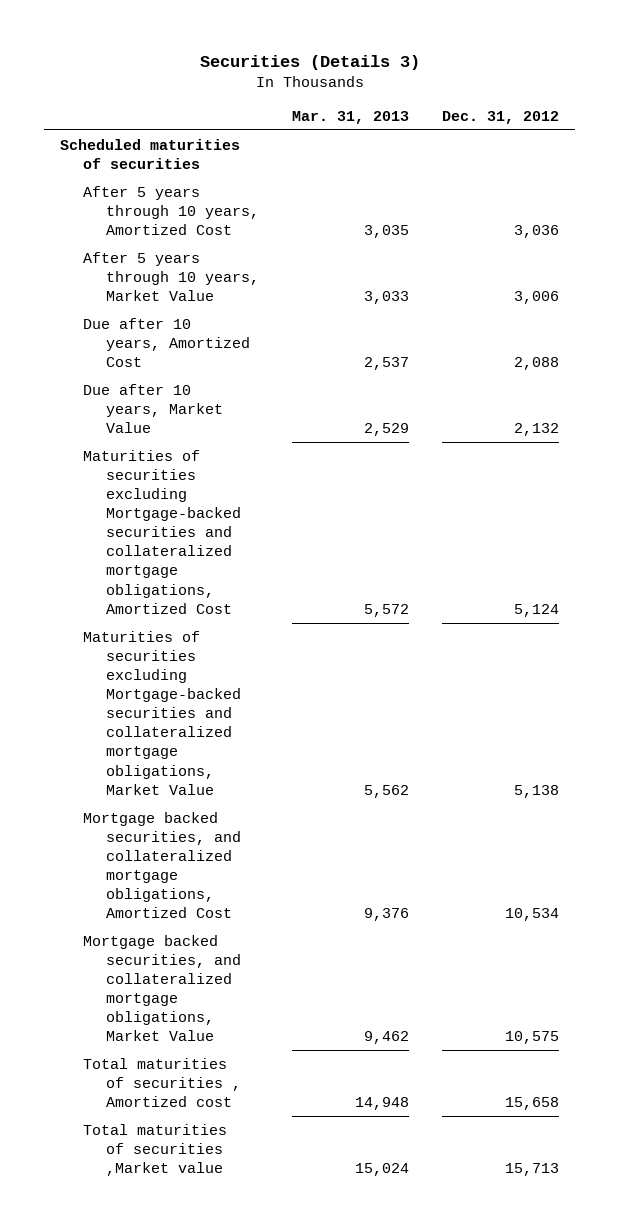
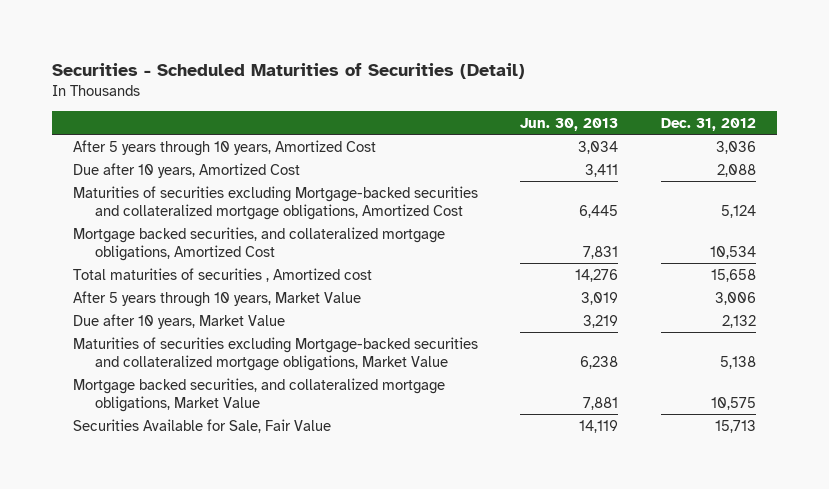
[199,55,420,71] Securities (Details 3) -> [51,62,525,79] Securities - Scheduled Maturities of Securities (Detail)
[292,110,410,124] Mar. 31, 2013 -> none
none -> [520,117,619,131] Jun. 30, 2013
[60,138,241,169] Scheduled maturities of securities -> none
[83,251,260,301] After 5 years through 10 years, Market Value -> [73,290,362,307] After 5 years through 10 years, Market Value
[83,383,224,433] Due after 10 years, Market Value -> [73,313,286,329] Due after 10 years, Market Value
[83,630,242,795] Maturities of securities excluding Mortgage-backed securities and collateralized mortgage obligations, Market Value -> [73,336,479,372] Maturities of securities excluding Mortgage-backed securities and collateralized mortgage obligations, Market Value
[83,934,242,1042] Mortgage backed securities, and collateralized mortgage obligations, Market Value -> [73,377,446,413] Mortgage backed securities, and collateralized mortgage obligations, Market Value
[83,1123,228,1176] Total maturities of securities ,Market value -> [73,418,332,433] Securities Available for Sale, Fair Value

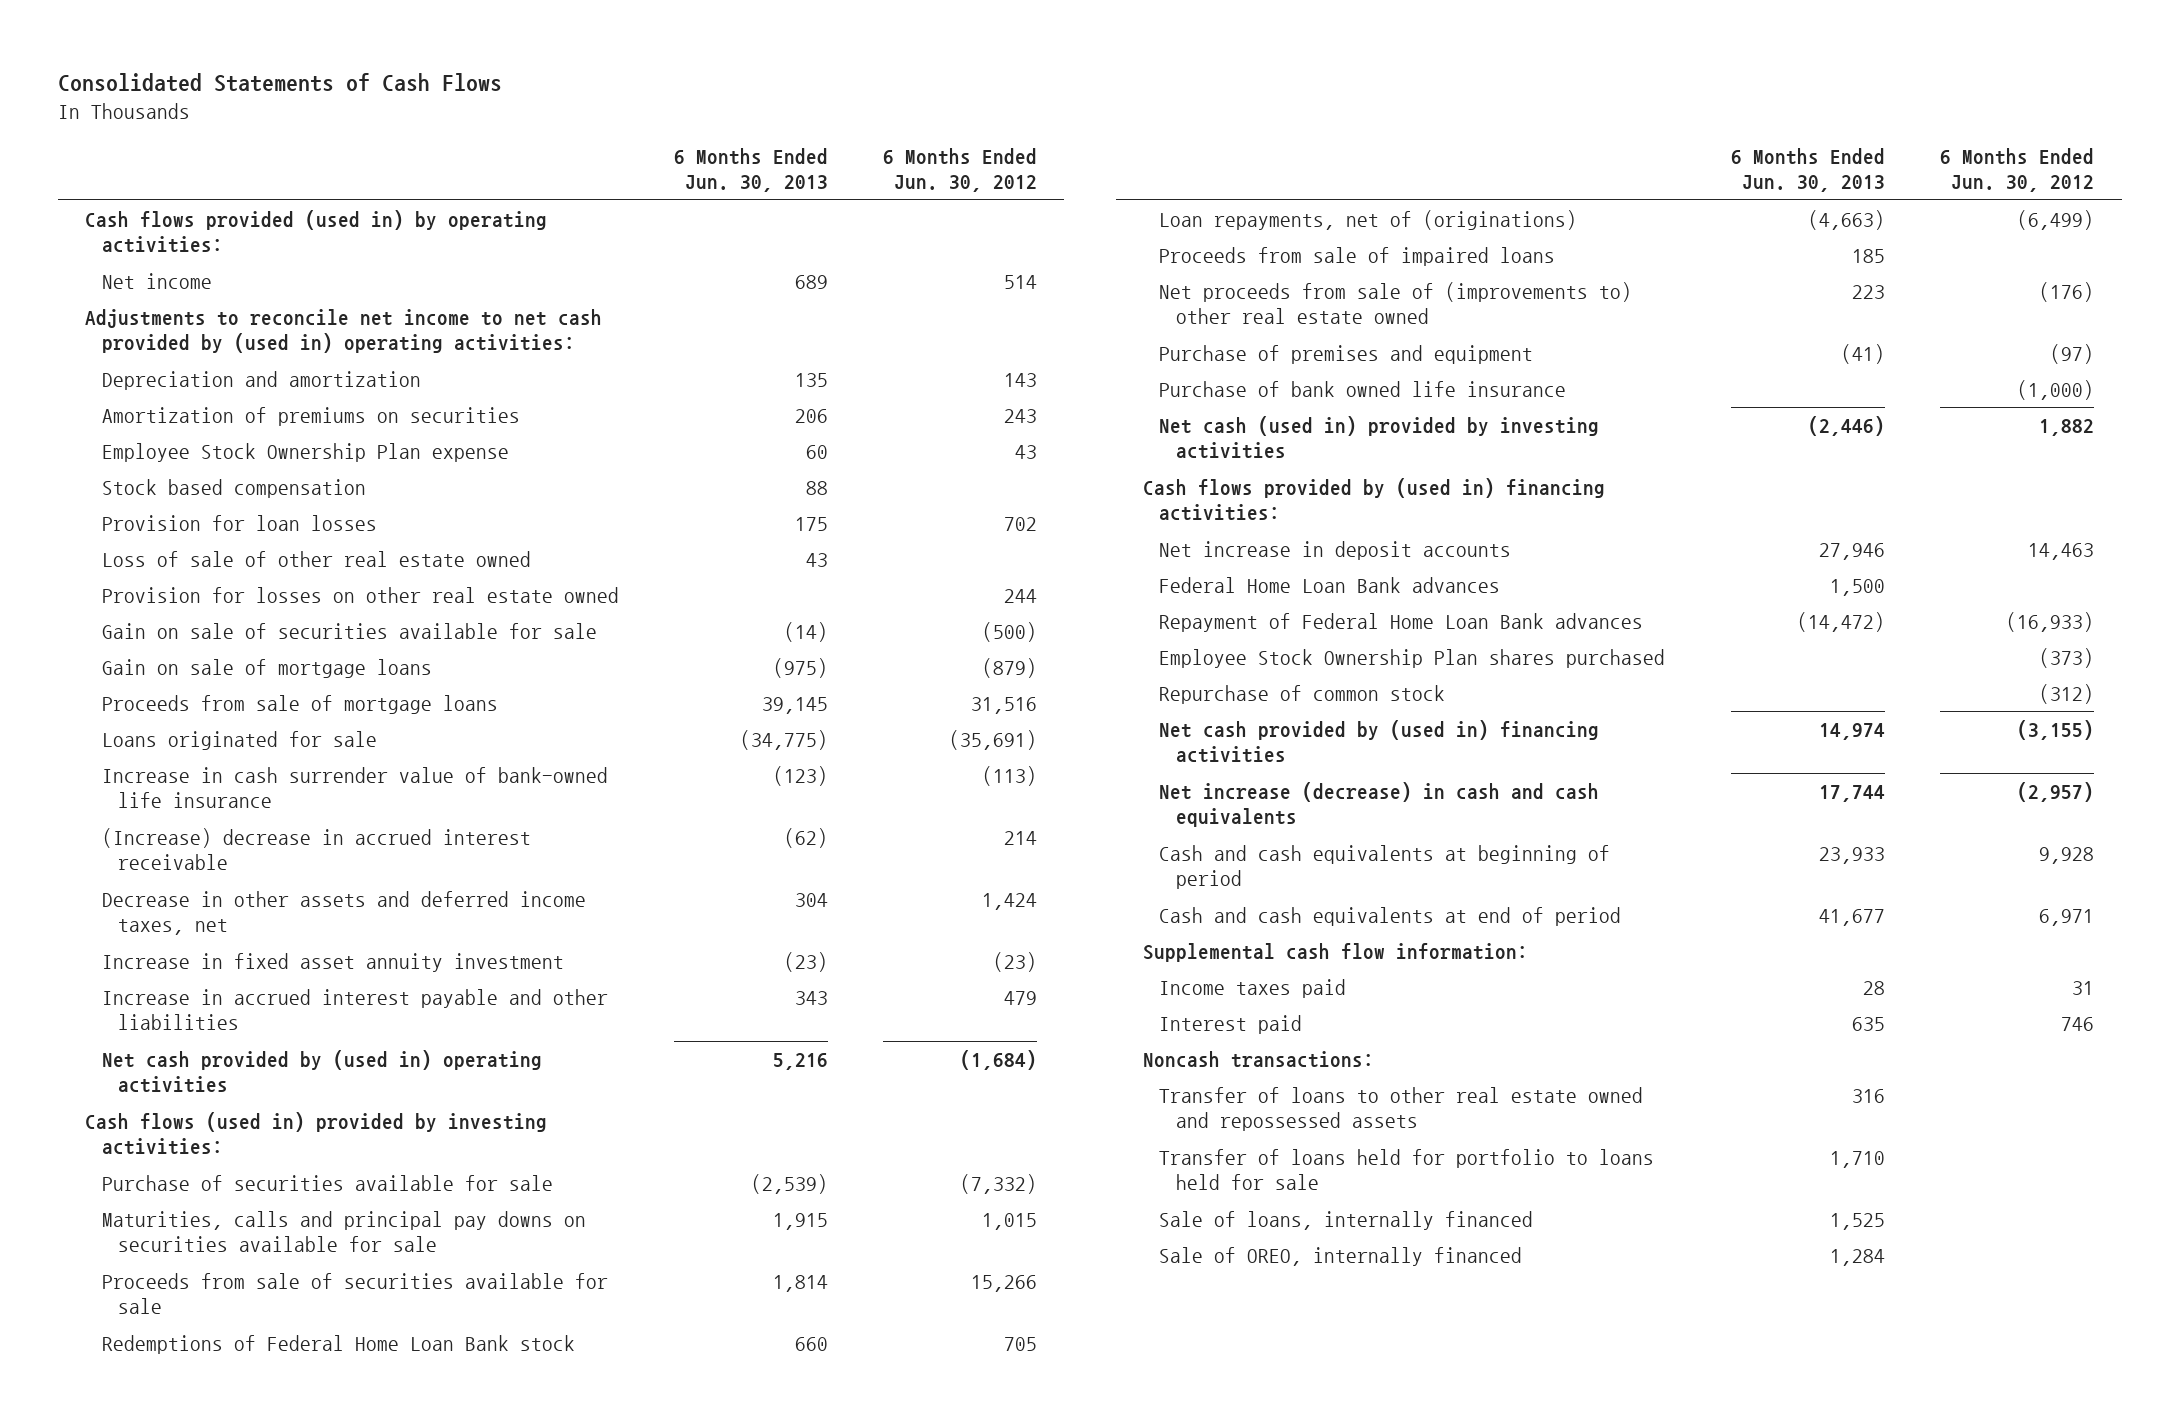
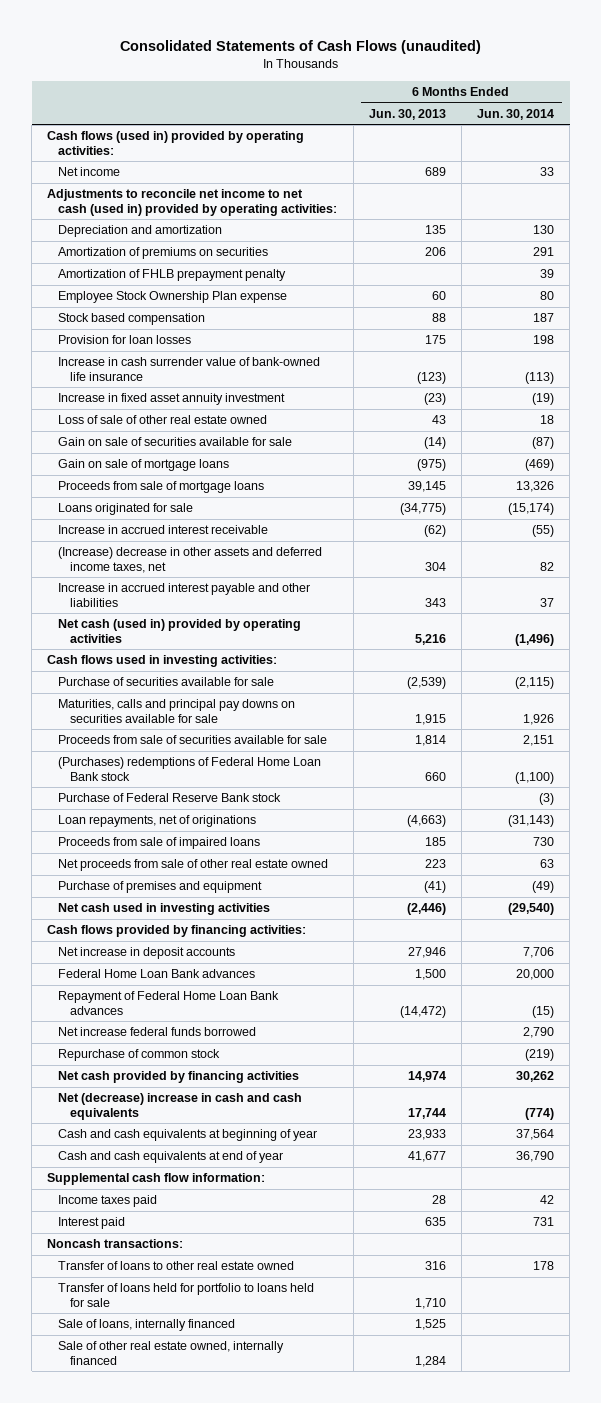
[57,72,502,92] Consolidated Statements of Cash Flows -> [119,40,481,55] Consolidated Statements of Cash Flows (unaudited)
[882,148,1037,193] 6 Months Ended Jun. 30, 2012 -> none
none -> [477,108,555,120] Jun. 30, 2014
[85,209,548,254] Cash flows provided (used in) by operating activities: -> [47,131,305,155] Cash flows (used in) provided by operating activities:
[85,308,603,354] Adjustments to reconcile net income to net cash provided by (used in) operating activities: -> [47,189,338,216] Adjustments to reconcile net income to net cash (used in) provided by operating activities:
none -> [58,269,287,282] Amortization of FHLB prepayment penalty
[101,766,608,809] Increase in cash surrender value of bank-owned life insurance -> [58,357,321,381] Increase in cash surrender value of bank-owned life insurance
[101,952,564,972] Increase in fixed asset annuity investment -> [58,393,286,406] Increase in fixed asset annuity investment
[101,586,619,603] Provision for losses on other real estate owned -> none
[101,827,531,871] (Increase) decrease in accrued interest receivable -> [58,525,269,535] Increase in accrued interest receivable
[101,890,586,936] Decrease in other assets and deferred income taxes, net -> [58,547,323,573] (Increase) decrease in other assets and deferred income taxes, net
[101,1049,542,1094] Net cash provided by (used in) operating activities -> [58,619,302,643] Net cash (used in) provided by operating activities
[85,1111,548,1156] Cash flows (used in) provided by investing activities: -> [47,655,278,668] Cash flows used in investing activities:
[101,1334,575,1354] Redemptions of Federal Home Loan Bank stock -> [58,757,322,781] (Purchases) redemptions of Federal Home Loan Bank stock
none -> [58,793,282,803] Purchase of Federal Reserve Bank stock
[1159,209,1578,230] Loan repayments, net of (originations) -> [58,815,257,828] Loan repayments, net of originations
[1159,281,1633,325] Net proceeds from sale of (improvements to) other real estate owned -> [58,859,329,872] Net proceeds from sale of other real estate owned
[1159,380,1567,397] Purchase of bank owned life insurance -> none
[1159,415,1600,460] Net cash (used in) provided by investing activities -> [58,903,271,916] Net cash used in investing activities
[1143,477,1606,522] Cash flows provided by (used in) financing activities: -> [47,925,307,938] Cash flows provided by financing activities:
[1159,648,1666,668] Employee Stock Ownership Plan shares purchased -> none
none -> [58,1027,257,1037] Net increase federal funds borrowed
[1159,719,1600,764] Net cash provided by (used in) financing activities -> [58,1071,300,1084] Net cash provided by financing activities
[1159,781,1600,828] Net increase (decrease) in cash and cash equivalents -> [58,1093,303,1120] Net (decrease) increase in cash and cash equivalents
[1159,844,1611,890] Cash and cash equivalents at beginning of period -> [58,1129,318,1142] Cash and cash equivalents at beginning of year
[1159,906,1622,926] Cash and cash equivalents at end of period -> [58,1151,284,1164] Cash and cash equivalents at end of year
[1159,1086,1644,1132] Transfer of loans to other real estate owned and repossessed assets -> [58,1261,295,1271] Transfer of loans to other real estate owned
[1159,1246,1523,1266] Sale of OREO, internally financed -> [58,1341,285,1365] Sale of other real estate owned, internally financed

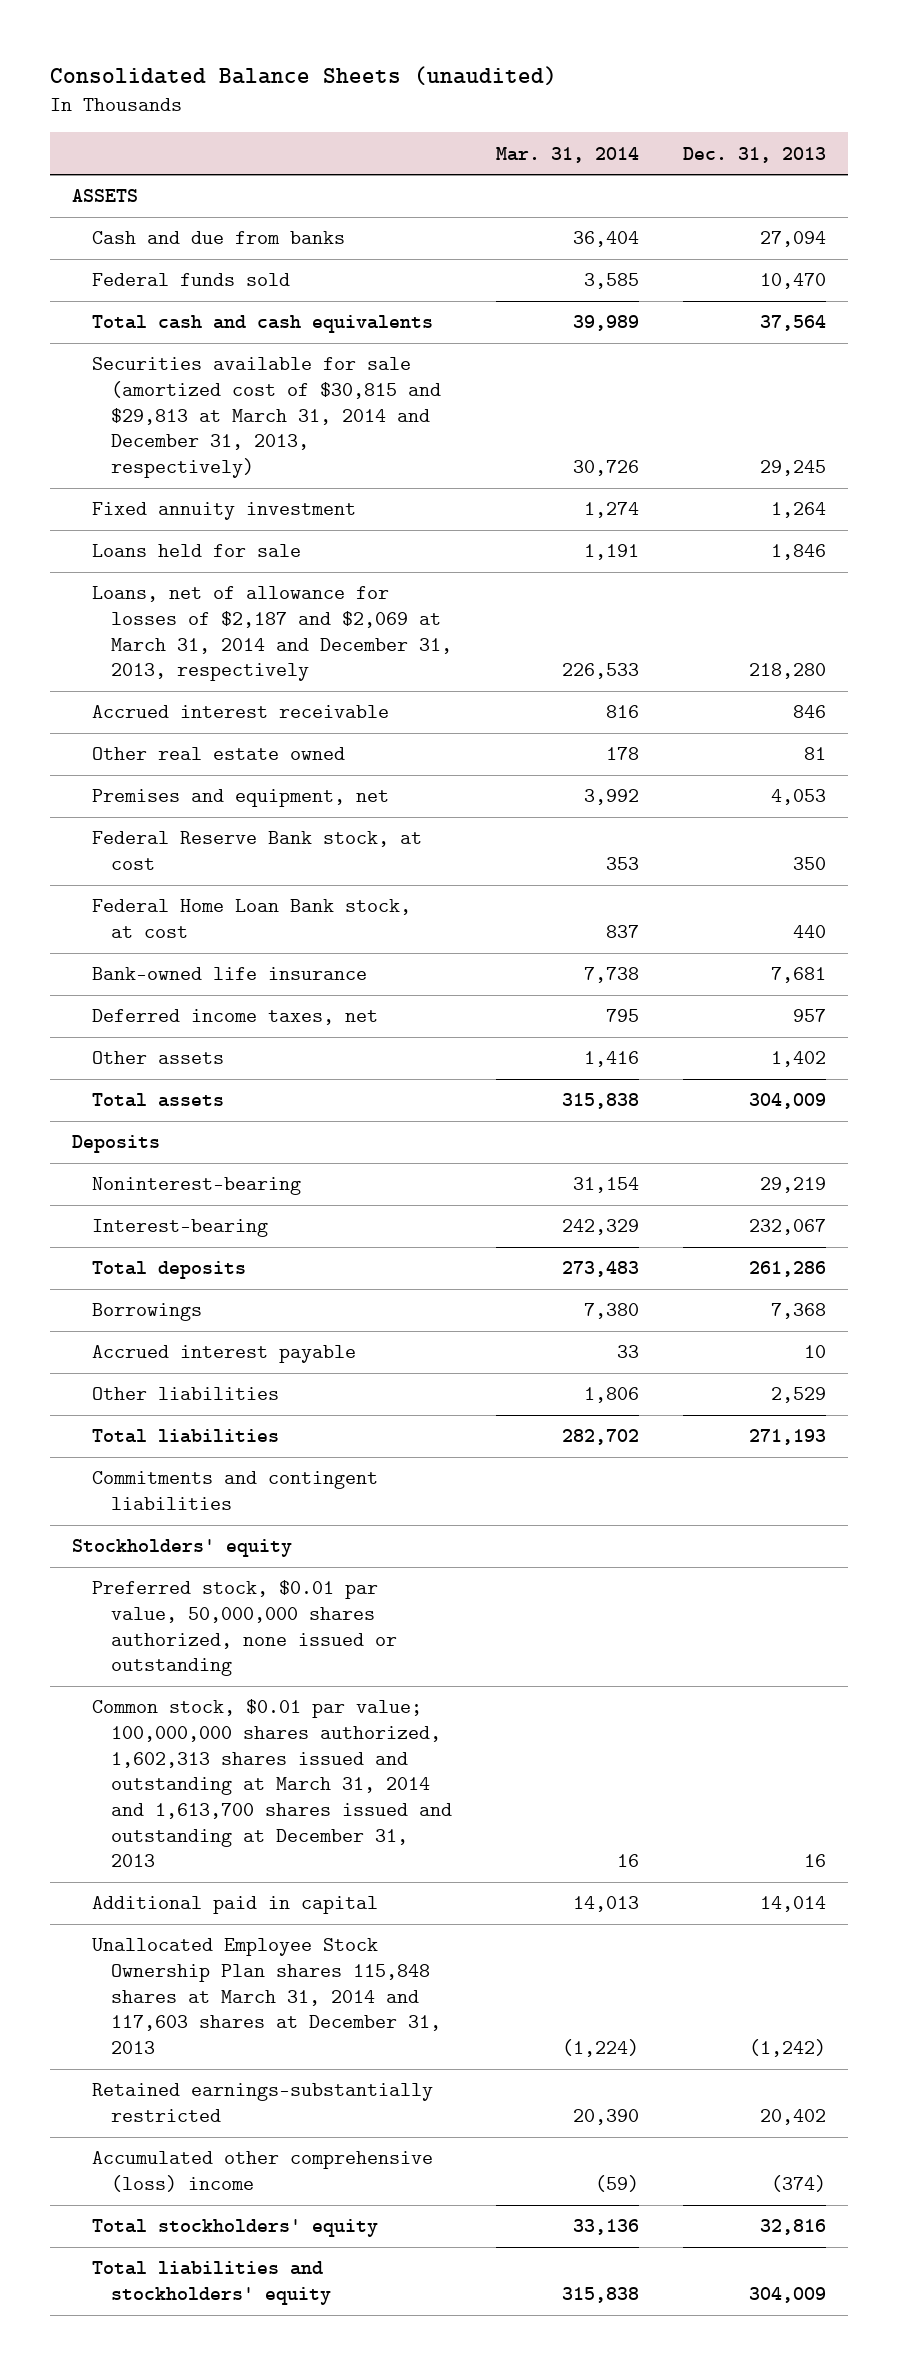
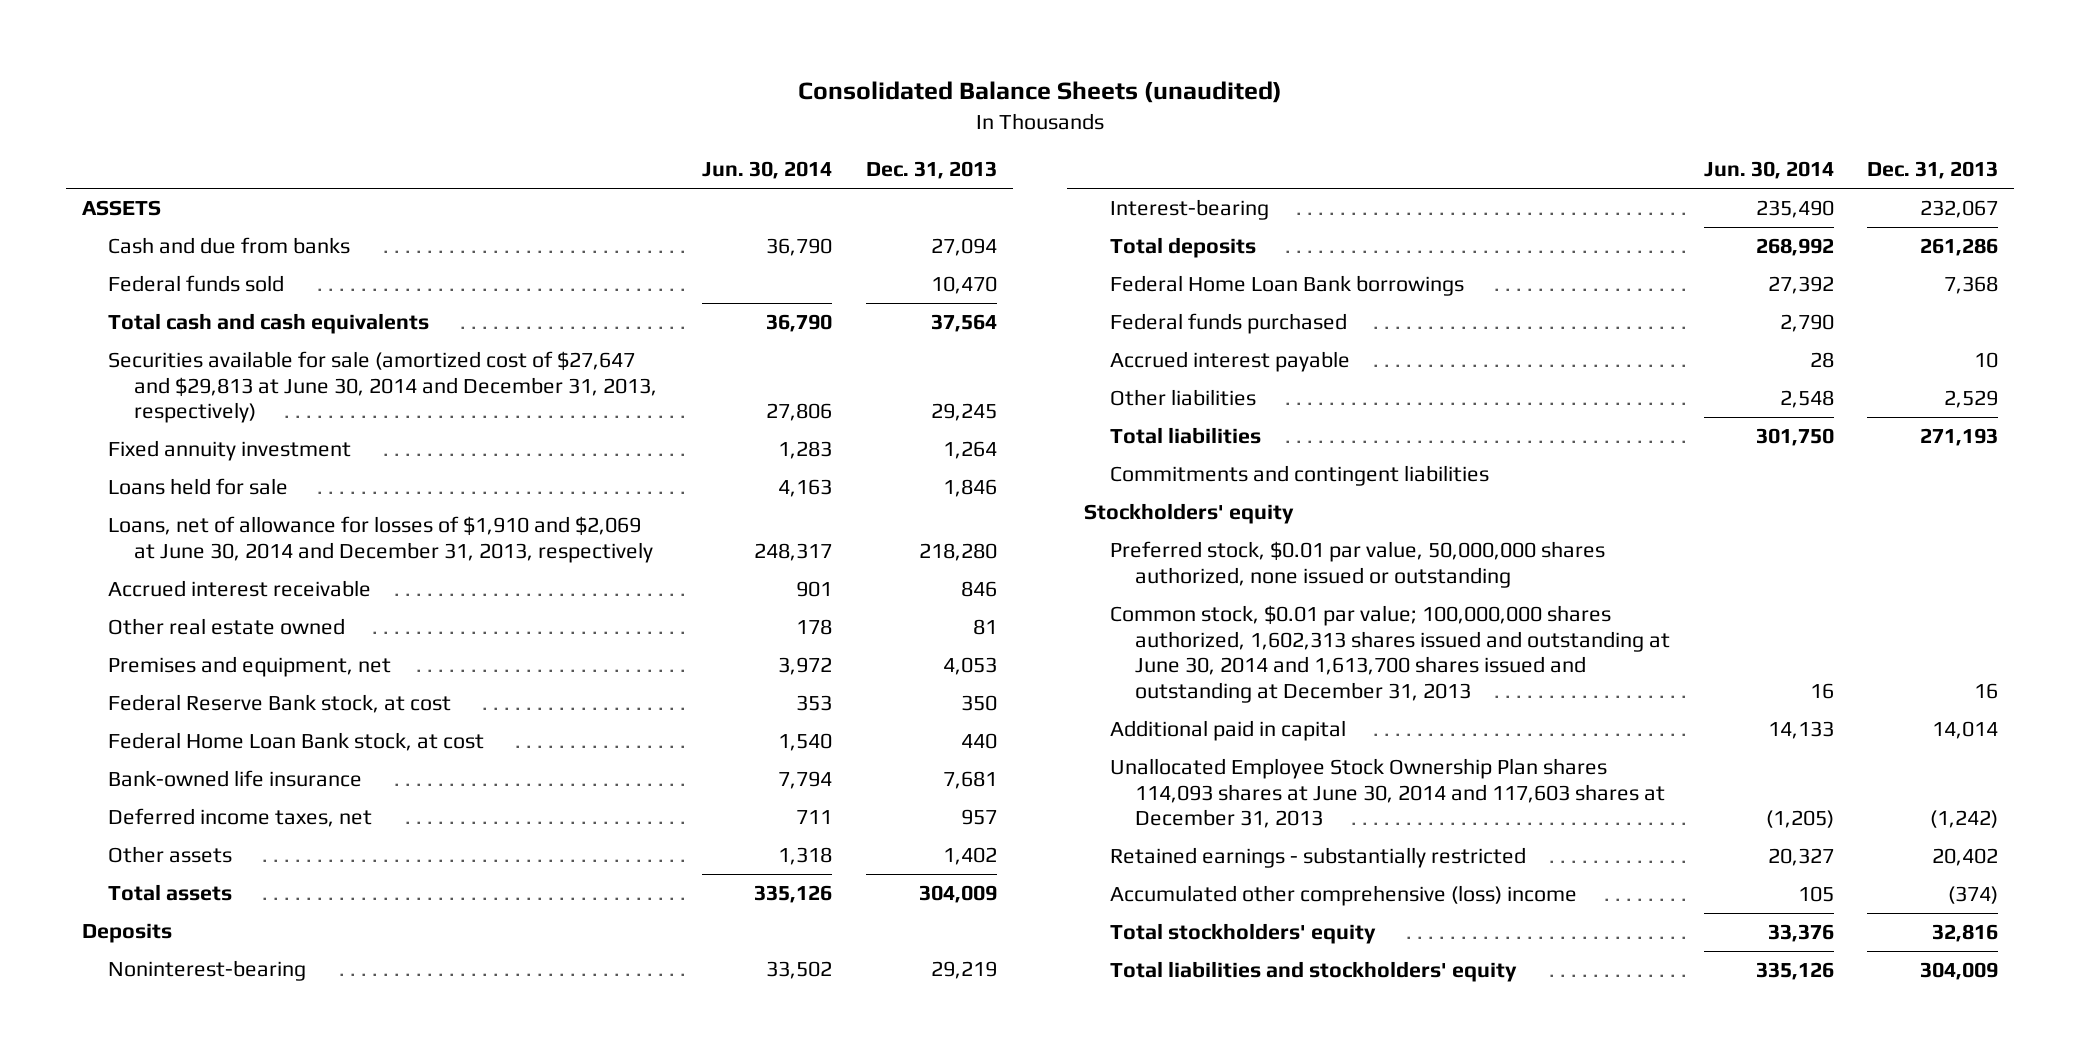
[496,146,640,163] Mar. 31, 2014 -> none
none -> [702,161,833,180] Jun. 30, 2014
[91,357,442,478] Securities available for sale (amortized cost of $30,815 and $29,813 at March 31, 2014 and December 31, 2013, respectively) -> [108,351,658,424] Securities available for sale (amortized cost of $27,647 and $29,813 at June 30, 2014 and December 31, 2013, respectively)
[91,586,453,682] Loans, net of allowance for losses of $2,187 and $2,069 at March 31, 2014 and December 31, 2013, respectively -> [108,516,654,563] Loans, net of allowance for losses of $1,910 and $2,069 at June 30, 2014 and December 31, 2013, respectively
[91,1303,202,1322] Borrowings -> [1109,275,1464,297] Federal Home Loan Bank borrowings
none -> [1109,313,1347,335] Federal funds purchased
[91,1699,453,1868] Common stock, $0.01 par value; 100,000,000 shares authorized, 1,602,313 shares issued and outstanding at March 31, 2014 and 1,613,700 shares issued and outstanding at December 31, 2013 -> [1109,605,1671,703] Common stock, $0.01 par value; 100,000,000 shares authorized, 1,602,313 shares issued and outstanding at June 30, 2014 and 1,613,700 shares issued and outstanding at December 31, 2013
[91,1938,442,2054] Unallocated Employee Stock Ownership Plan shares 115,848 shares at March 31, 2014 and 117,603 shares at December 31, 2013 -> [1109,758,1666,829] Unallocated Employee Stock Ownership Plan shares 114,093 shares at June 30, 2014 and 117,603 shares at December 31, 2013
[91,2083,433,2123] Retained earnings-substantially restricted -> [1109,847,1526,869] Retained earnings - substantially restricted

